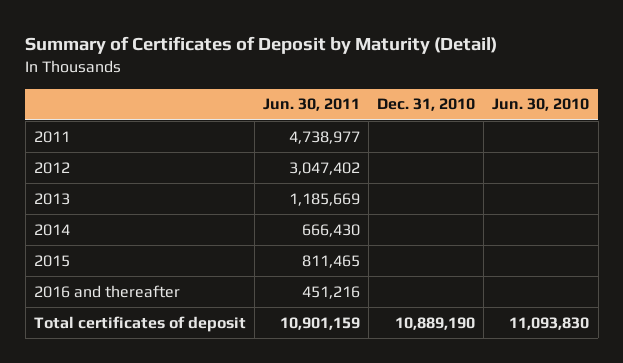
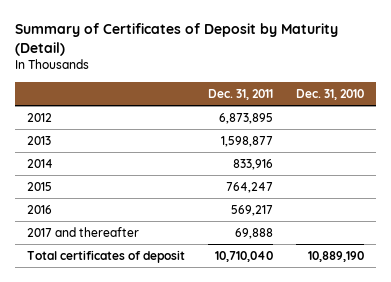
[263,98,361,112] Jun. 30, 2011 -> none
[492,98,590,112] Jun. 30, 2010 -> none
none -> [208,88,274,100] Dec. 31, 2011
[33,130,70,143] 2011 -> none
none -> [26,205,52,215] 2016
[33,284,180,298] 2016 and thereafter -> [26,227,139,238] 2017 and thereafter

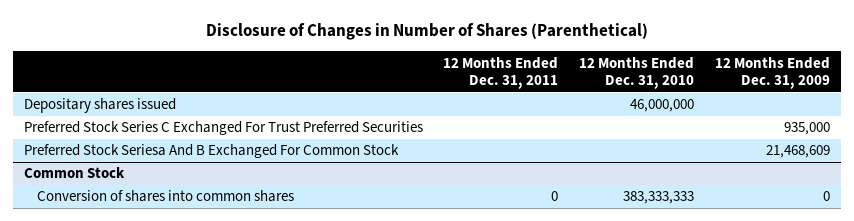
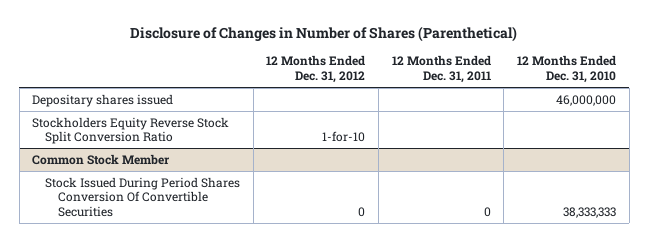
[715,56,831,90] 12 Months Ended Dec. 31, 2009 -> none
none -> [266,55,366,84] 12 Months Ended Dec. 31, 2012
[23,121,423,136] Preferred Stock Series C Exchanged For Trust Preferred Securities -> none
[23,144,399,159] Preferred Stock Seriesa And B Exchanged For Common Stock -> none
none -> [32,116,230,145] Stockholders Equity Reverse Stock Split Conversion Ratio
[23,167,125,179] Common Stock -> [32,153,171,165] Common Stock Member
[37,190,295,203] Conversion of shares into common shares -> [45,176,241,218] Stock Issued During Period Shares Conversion Of Convertible Securities
[623,191,695,205] 383,333,333 -> [563,207,617,219] 38,333,333

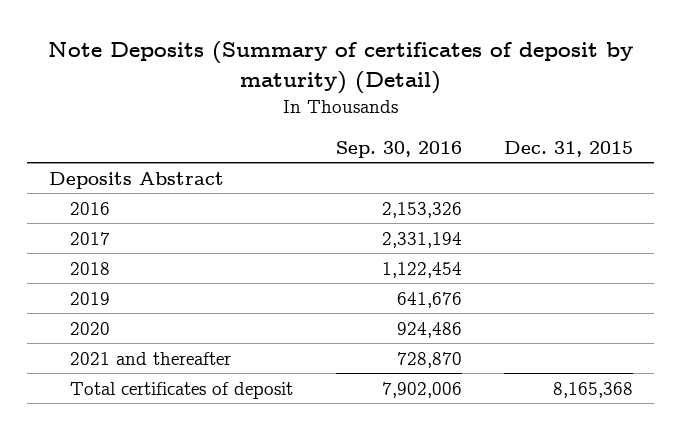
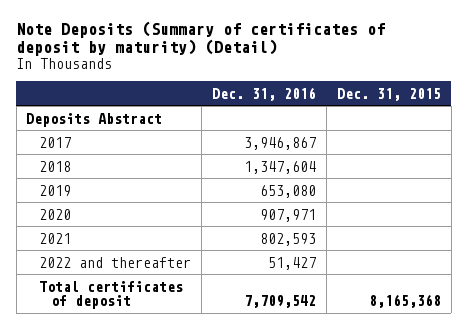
[335,140,462,158] Sep. 30, 2016 -> none
none -> [211,86,316,101] Dec. 31, 2016
[70,201,111,215] 2016 -> none
none -> [38,232,71,244] 2021
[70,351,232,365] 2021 and thereafter -> [38,256,191,268] 2022 and thereafter

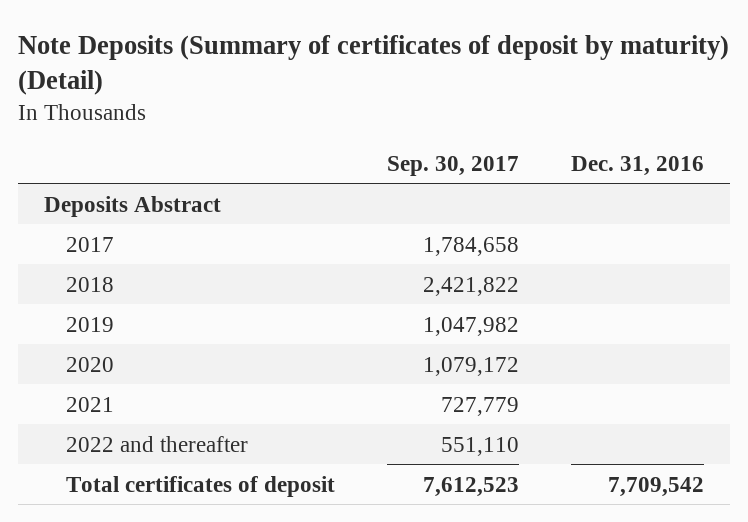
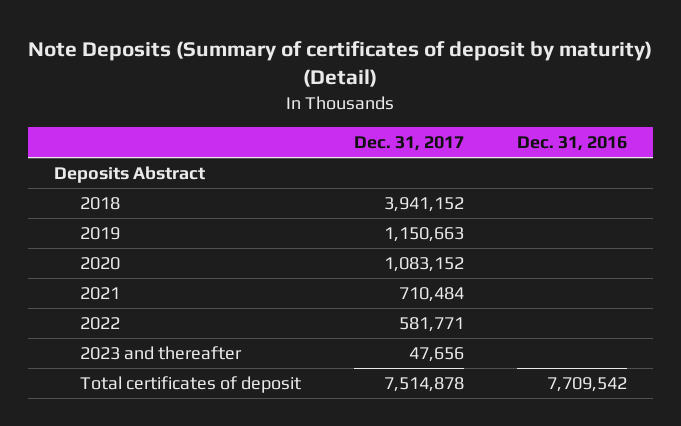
[386,155,519,176] Sep. 30, 2017 -> none
none -> [353,135,464,151] Dec. 31, 2017
[66,236,115,252] 2017 -> none
none -> [79,317,120,331] 2022
[66,435,249,452] 2022 and thereafter -> [79,346,242,361] 2023 and thereafter

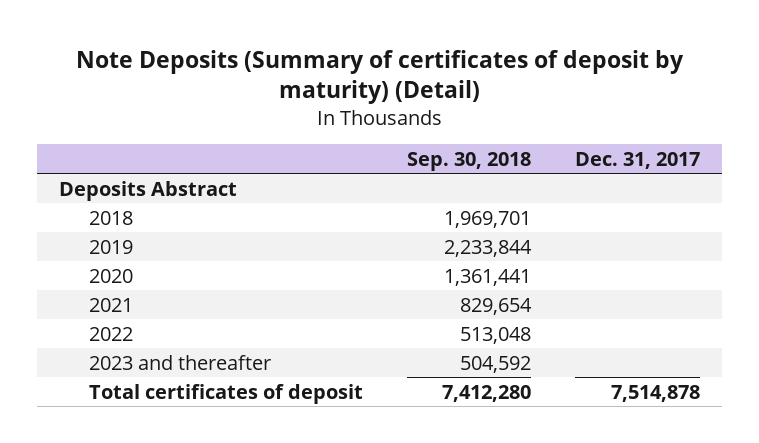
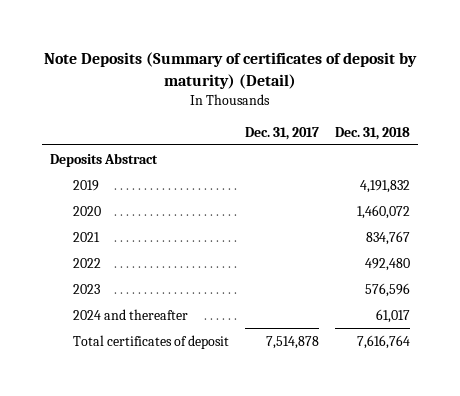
[407,151,532,171] Sep. 30, 2018 -> none
none -> [335,126,411,140] Dec. 31, 2018
[89,210,134,225] 2018 -> none
none -> [72,283,100,294] 2023
[89,354,272,370] 2023 and thereafter -> [72,308,188,320] 2024 and thereafter

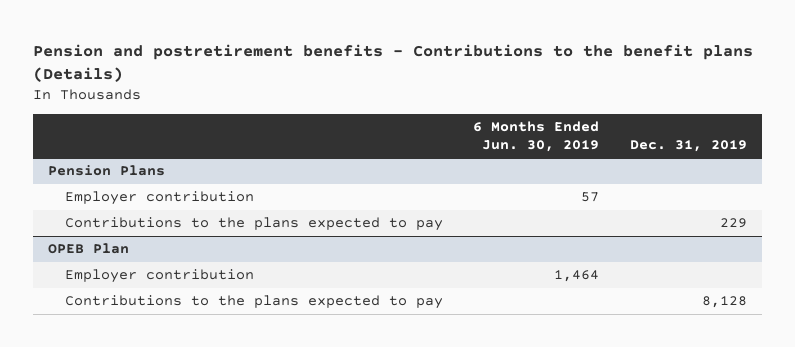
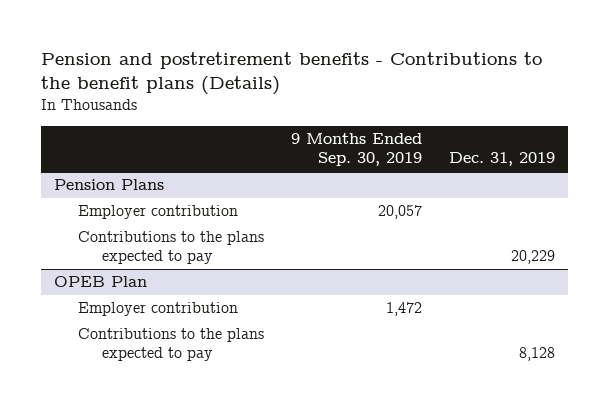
[473,121,600,152] 6 Months Ended Jun. 30, 2019 -> none
none -> [290,133,422,167] 9 Months Ended Sep. 30, 2019
[719,218,747,229] 229 -> [510,250,555,265] 20,229

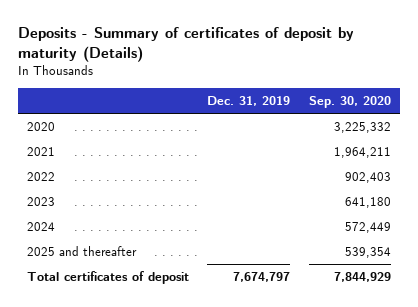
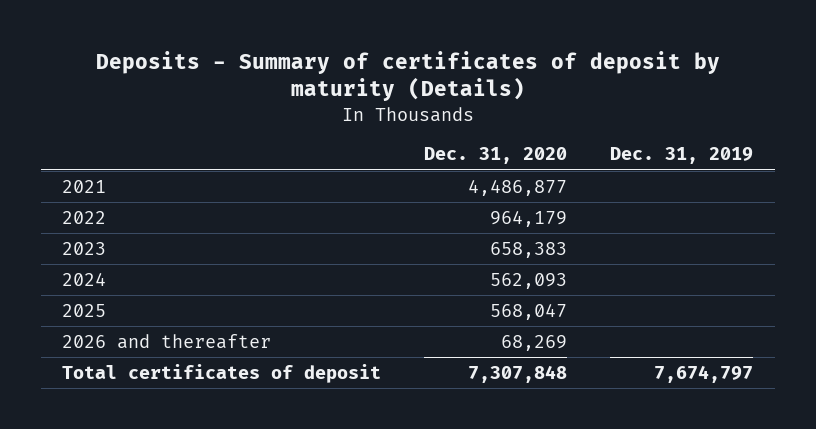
[308,95,391,108] Sep. 30, 2020 -> none
none -> [424,147,568,165] Dec. 31, 2020
[26,122,55,132] 2020 -> none
none -> [62,303,107,317] 2025
[26,246,137,257] 2025 and thereafter -> [62,333,272,349] 2026 and thereafter

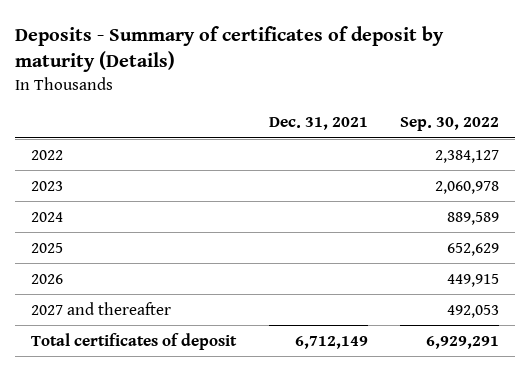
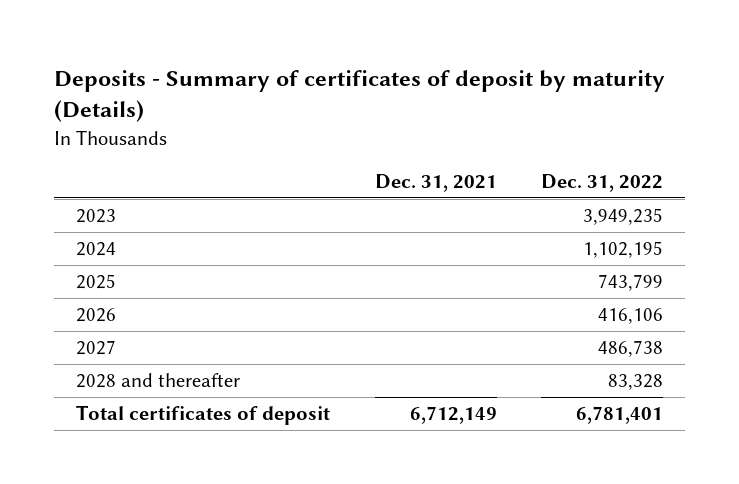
[400,117,500,132] Sep. 30, 2022 -> none
none -> [541,173,664,192] Dec. 31, 2022
[31,149,64,160] 2022 -> none
none -> [76,339,117,355] 2027
[31,301,172,315] 2027 and thereafter -> [76,372,241,388] 2028 and thereafter

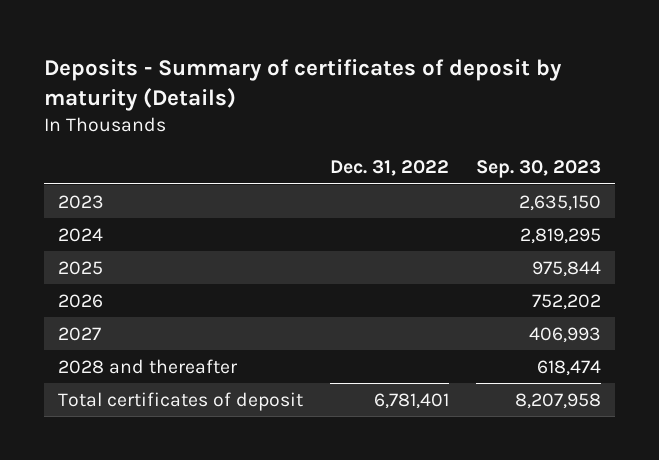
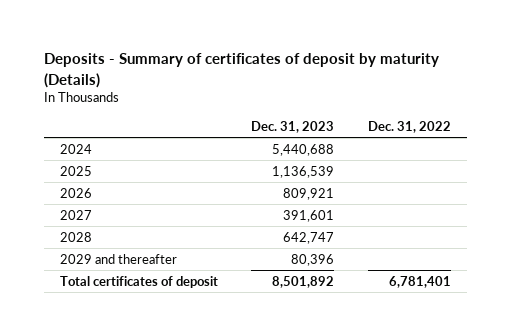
[476,160,602,179] Sep. 30, 2023 -> none
none -> [251,121,335,134] Dec. 31, 2023
[57,194,104,209] 2023 -> none
none -> [60,231,93,242] 2028
[57,358,238,374] 2028 and thereafter -> [60,253,178,264] 2029 and thereafter

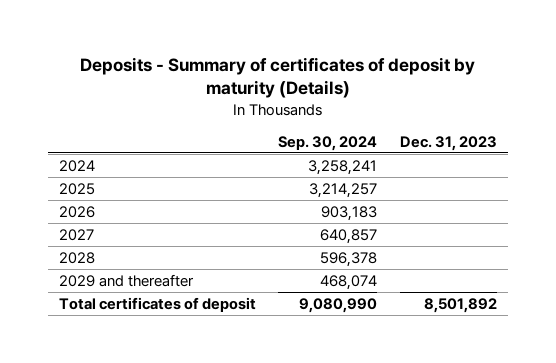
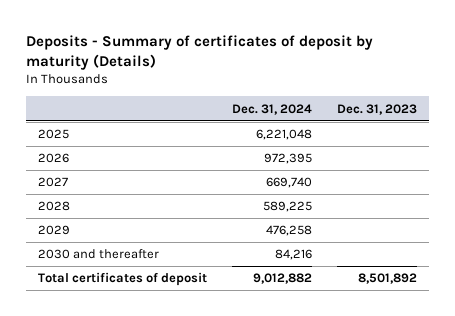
[278,135,378,151] Sep. 30, 2024 -> none
none -> [231,103,312,115] Dec. 31, 2024
[58,159,95,172] 2024 -> none
none -> [38,225,71,236] 2029
[58,273,194,287] 2029 and thereafter -> [38,249,160,260] 2030 and thereafter

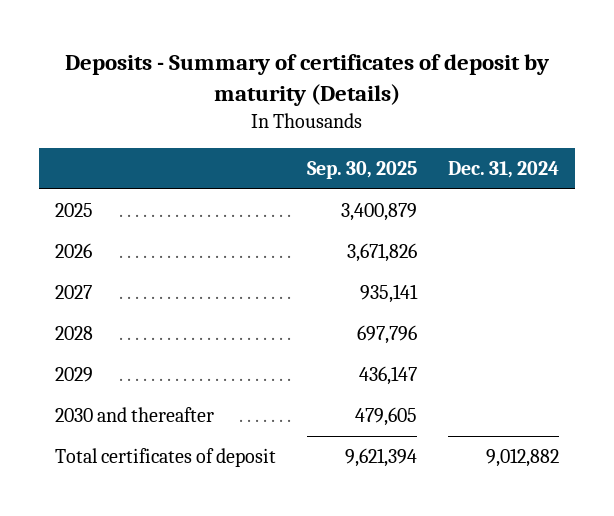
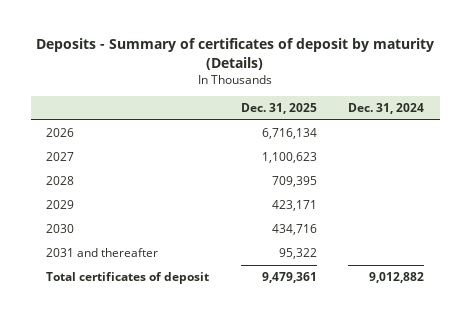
[306,161,417,180] Sep. 30, 2025 -> none
none -> [240,103,317,115] Dec. 31, 2025
[54,203,93,218] 2025 -> none
none -> [46,224,75,234] 2030
[54,407,214,423] 2030 and thereafter -> [46,248,159,258] 2031 and thereafter

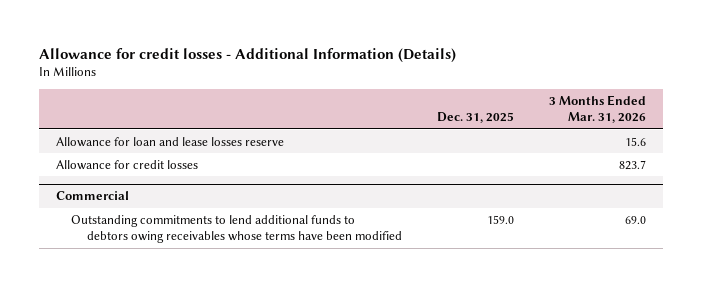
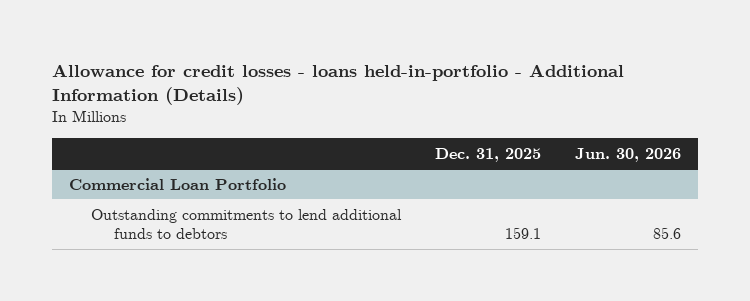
[38,47,456,63] Allowance for credit losses - Additional Information (Details) -> [52,63,625,106] Allowance for credit losses - loans held-in-portfolio - Additional Information (Details)
[548,94,646,124] 3 Months Ended Mar. 31, 2026 -> none
none -> [575,147,682,162] Jun. 30, 2026
[55,136,284,147] Allowance for loan and lease losses reserve -> none
[55,159,198,170] Allowance for credit losses -> none
[55,191,129,201] Commercial -> [68,177,286,190] Commercial Loan Portfolio
[71,214,402,244] Outstanding commitments to lend additional funds to debtors owing receivables whose terms have been modified -> [91,208,403,240] Outstanding commitments to lend additional funds to debtors
[486,214,514,224] 159.0 -> [505,227,542,240] 159.1

